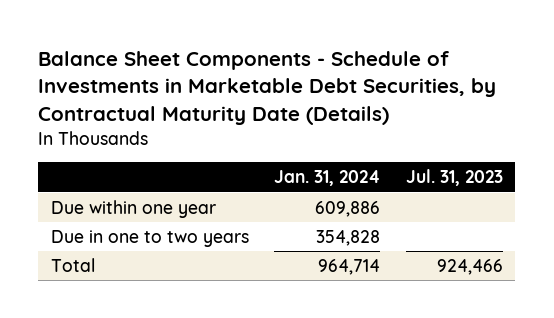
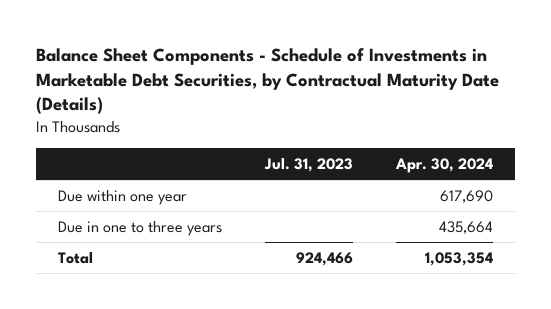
[274,170,381,187] Jan. 31, 2024 -> none
none -> [395,157,494,173] Apr. 30, 2024
[50,229,249,247] Due in one to two years -> [57,220,222,236] Due in one to three years

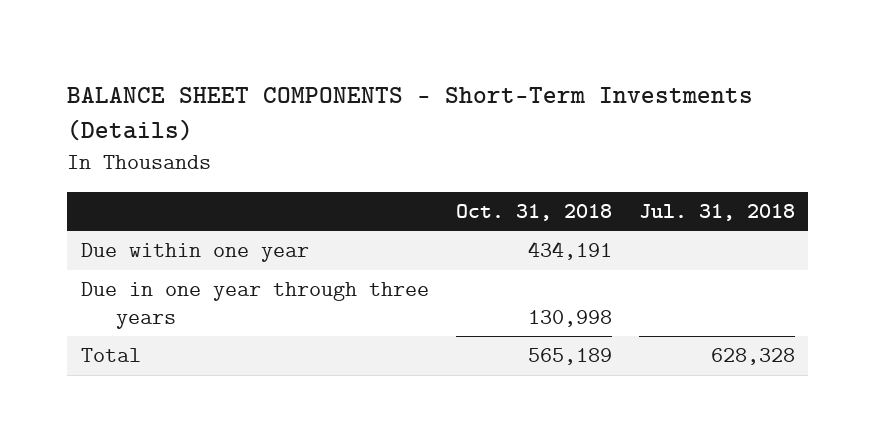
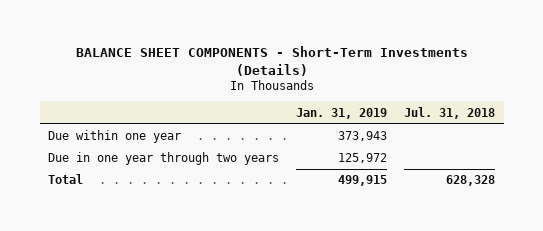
[455,203,612,221] Oct. 31, 2018 -> none
none -> [296,107,388,119] Jan. 31, 2019
[80,282,429,330] Due in one year through three years -> [48,152,280,166] Due in one year through two years

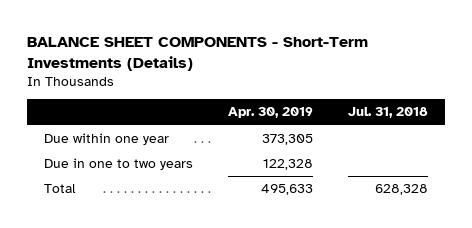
[296,107,388,119] Jan. 31, 2019 -> none
none -> [227,107,313,119] Apr. 30, 2019
[48,152,280,166] Due in one year through two years -> [44,158,194,171] Due in one to two years

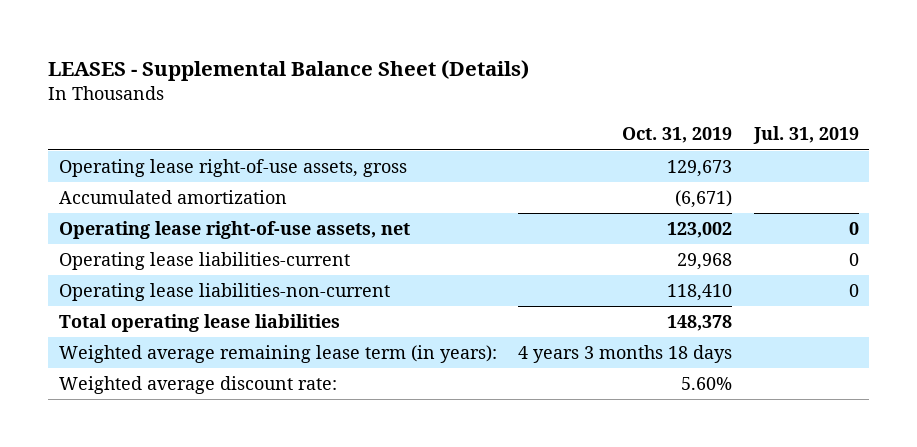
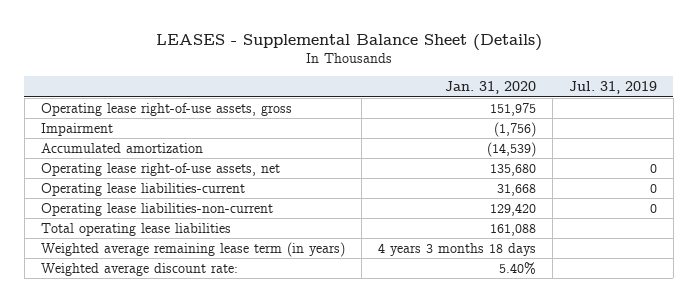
[622,127,733,144] Oct. 31, 2019 -> none
none -> [444,81,536,95] Jan. 31, 2020
none -> [40,122,113,136] Impairment
[58,345,497,364] Weighted average remaining lease term (in years): -> [40,241,345,257] Weighted average remaining lease term (in years)

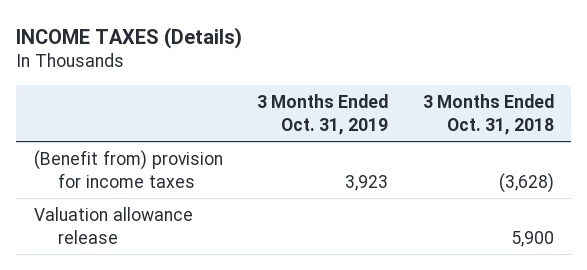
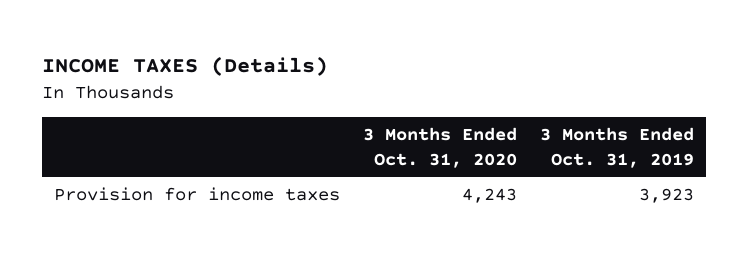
[422,93,554,135] 3 Months Ended Oct. 31, 2018 -> none
none -> [363,127,518,168] 3 Months Ended Oct. 31, 2020
[33,207,193,244] Valuation allowance release -> none
[33,150,223,188] (Benefit from) provision for income taxes -> [54,186,341,201] Provision for income taxes

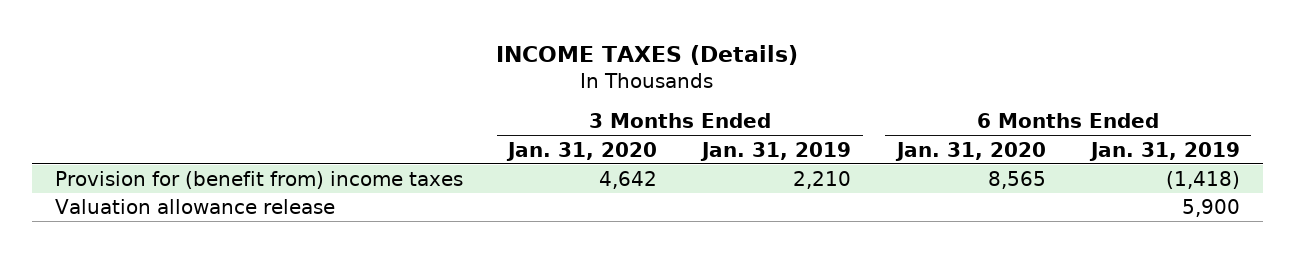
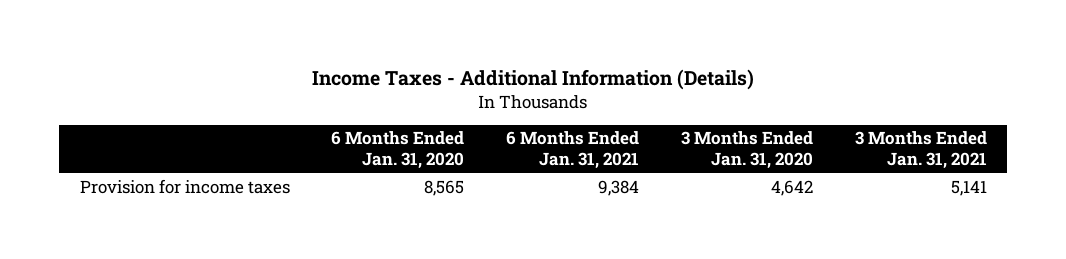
[496,44,799,65] INCOME TAXES (Details) -> [312,68,755,90] Income Taxes - Additional Information (Details)
[700,141,852,161] Jan. 31, 2019 -> none
[1089,141,1241,161] Jan. 31, 2019 -> none
none -> [506,130,640,170] 6 Months Ended Jan. 31, 2021
none -> [854,130,987,170] 3 Months Ended Jan. 31, 2021
[54,199,335,215] Valuation allowance release -> none
[54,171,463,190] Provision for (benefit from) income taxes -> [79,179,290,195] Provision for income taxes

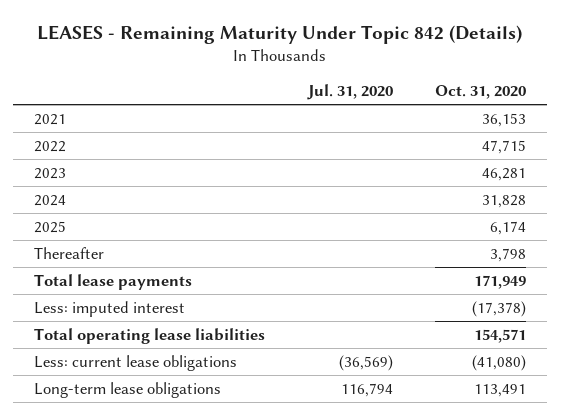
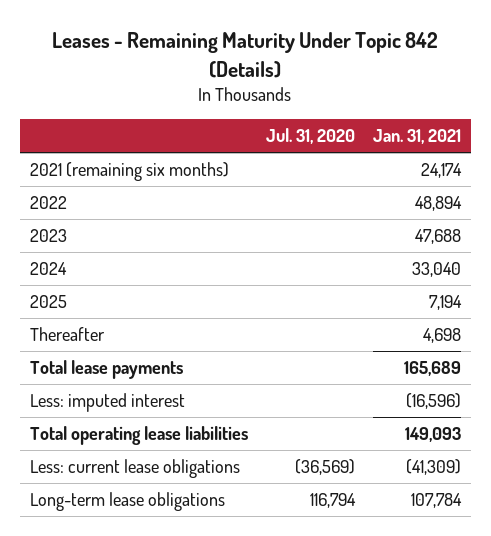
[37,24,523,44] LEASES - Remaining Maturity Under Topic 842 (Details) -> [52,32,439,78] Leases - Remaining Maturity Under Topic 842 (Details)
[435,84,527,99] Oct. 31, 2020 -> none
none -> [373,129,462,145] Jan. 31, 2021
[34,113,67,125] 2021 -> [29,162,229,182] 2021 (remaining six months)

